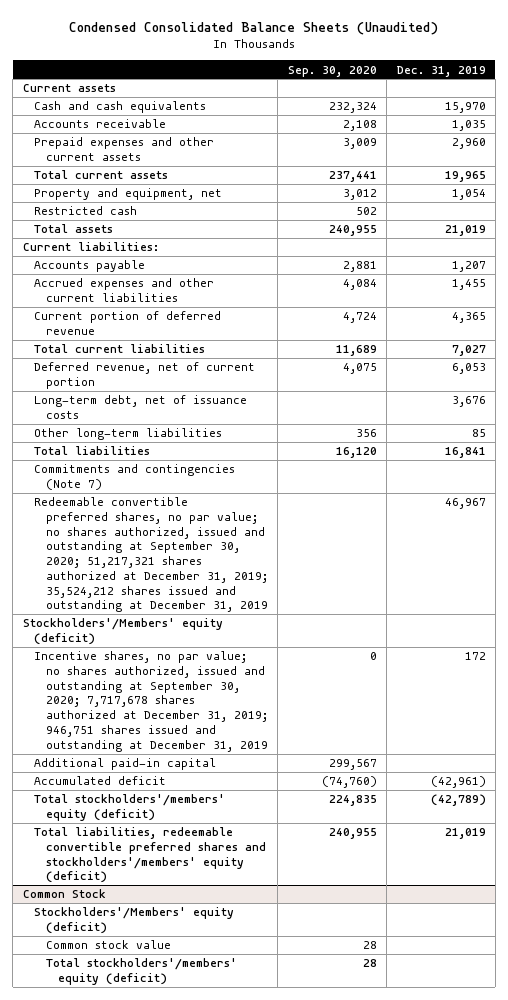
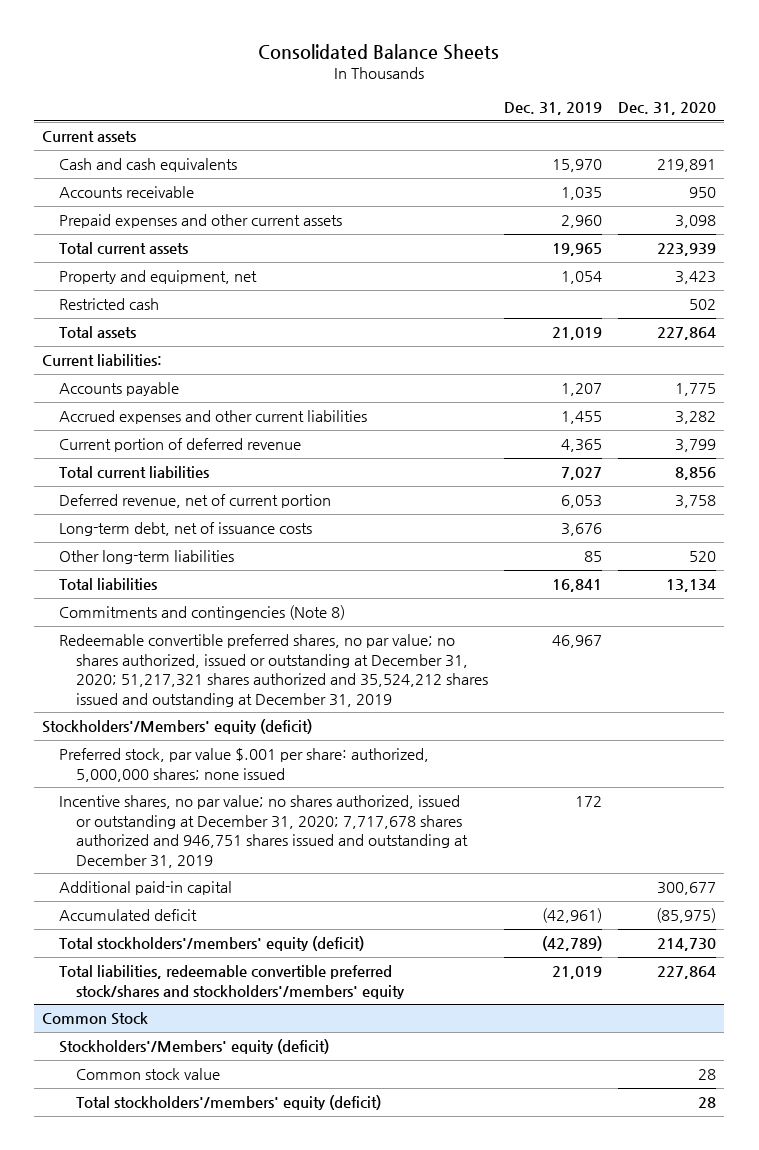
[69,21,439,35] Condensed Consolidated Balance Sheets (Unaudited) -> [258,43,500,60] Consolidated Balance Sheets
[287,65,377,77] Sep. 30, 2020 -> none
none -> [618,102,717,116] Dec. 31, 2020
[34,464,236,490] Commitments and contingencies (Note 7) -> [59,605,346,621] Commitments and contingencies (Note 8)
[34,497,268,613] Redeemable convertible preferred shares, no par value; no shares authorized, issued and outstanding at September 30, 2020; 51,217,321 shares authorized at December 31, 2019; 35,524,212 shares issued and outstanding at December 31, 2019 -> [59,634,488,707] Redeemable convertible preferred shares, no par value; no shares authorized, issued or outstanding at December 31, 2020; 51,217,321 shares authorized and 35,524,212 shares issued and outstanding at December 31, 2019
none -> [59,748,430,782] Preferred stock, par value $.001 per share: authorized, 5,000,000 shares; none issued
[34,651,268,752] Incentive shares, no par value; no shares authorized, issued and outstanding at September 30, 2020; 7,717,678 shares authorized at December 31, 2019; 946,751 shares issued and outstanding at December 31, 2019 -> [59,795,468,868] Incentive shares, no par value; no shares authorized, issued or outstanding at December 31, 2020; 7,717,678 shares authorized and 946,751 shares issued and outstanding at December 31, 2019
[34,827,266,884] Total liabilities, redeemable convertible preferred shares and stockholders'/members' equity (deficit) -> [59,965,405,999] Total liabilities, redeemable convertible preferred stock/shares and stockholders'/members' equity

